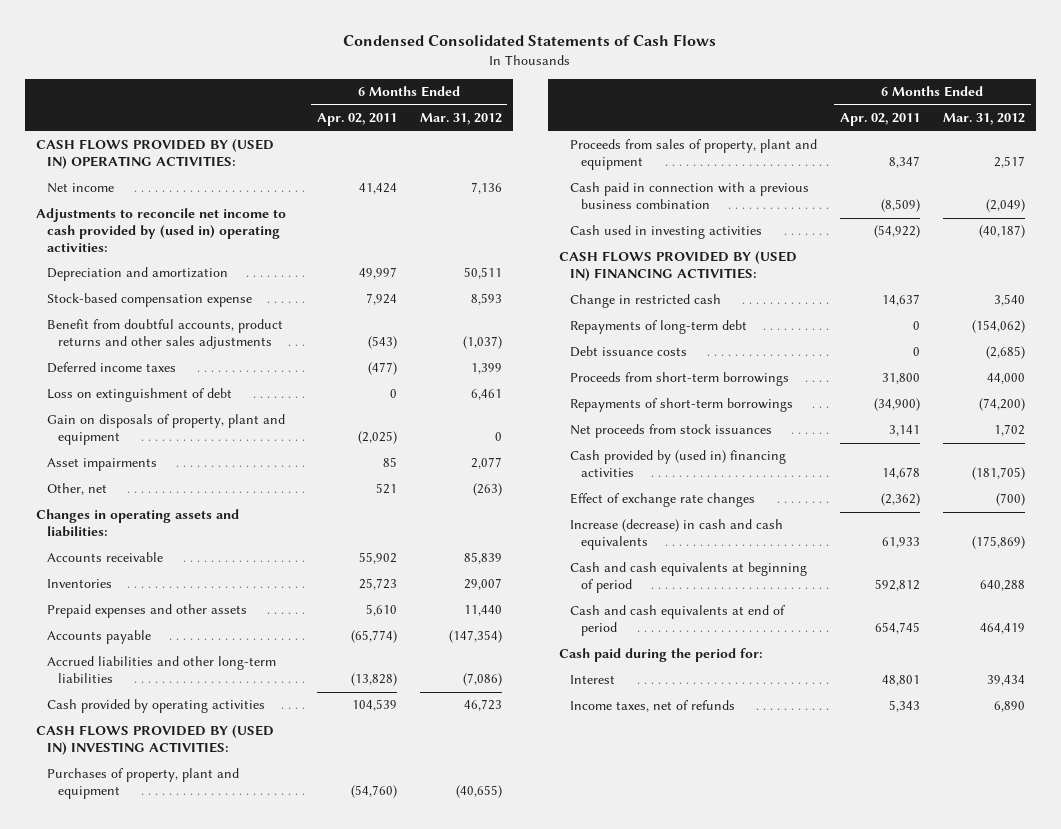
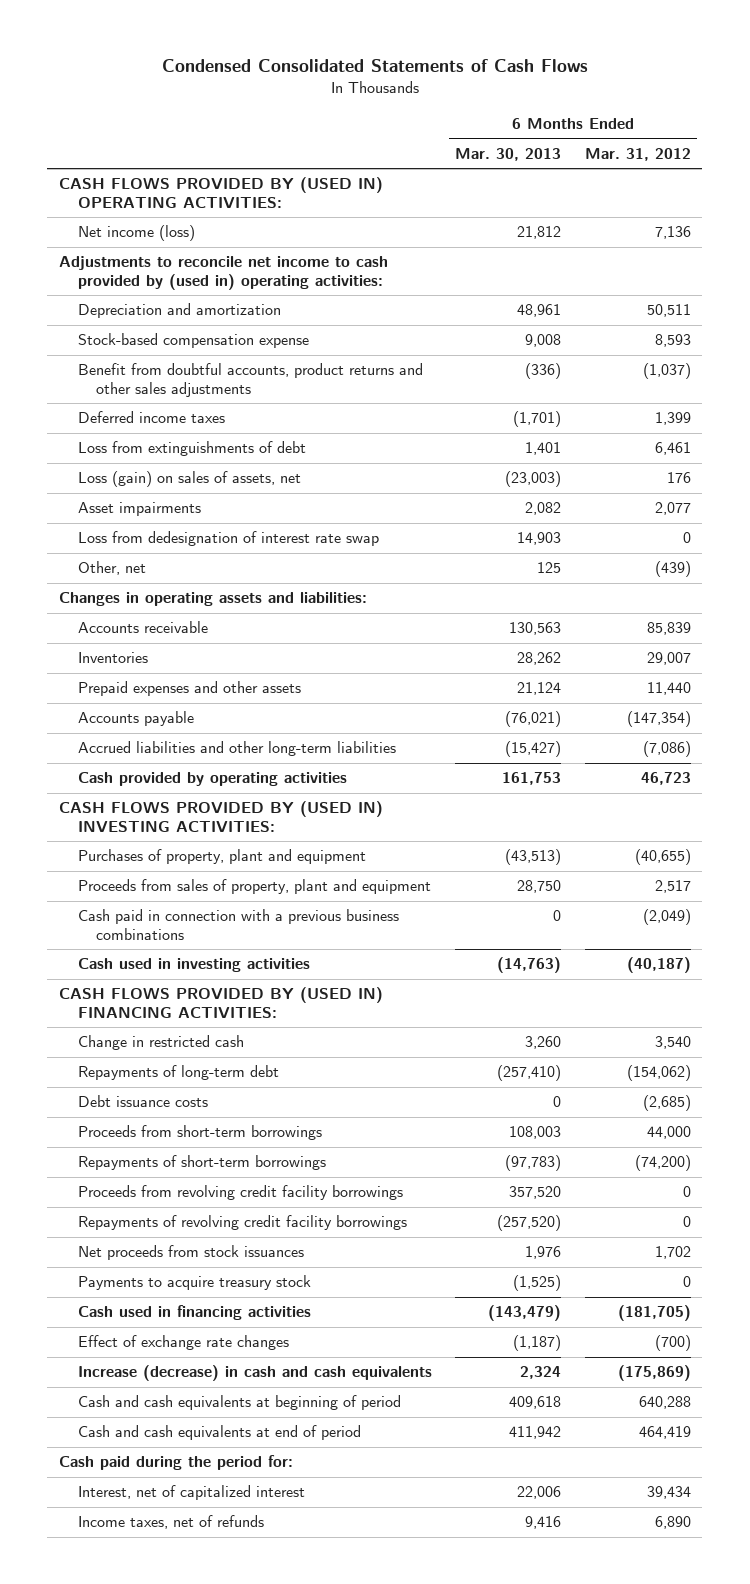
[316,113,397,127] Apr. 02, 2011 -> none
none -> [455,147,562,161] Mar. 30, 2013
[46,183,114,194] Net income -> [77,225,195,242] Net income (loss)
[46,414,285,446] Gain on disposals of property, plant and equipment -> none
[46,388,232,403] Loss on extinguishment of debt -> [77,441,306,457] Loss from extinguishments of debt
none -> [77,471,301,488] Loss (gain) on sales of assets, net
none -> [77,531,379,547] Loss from dedesignation of interest rate swap
[472,483,502,497] (263) -> [654,561,691,578] (439)
[570,182,810,210] Cash paid in connection with a previous business combination -> [77,909,399,940] Cash paid in connection with a previous business combinations
none -> [77,1185,403,1201] Proceeds from revolving credit facility borrowings
none -> [77,1215,407,1231] Repayments of revolving credit facility borrowings
none -> [77,1275,311,1291] Payments to acquire treasury stock
[570,450,787,478] Cash provided by (used in) financing activities -> [77,1305,311,1321] Cash used in financing activities
[570,675,616,685] Interest -> [77,1485,305,1501] Interest, net of capitalized interest

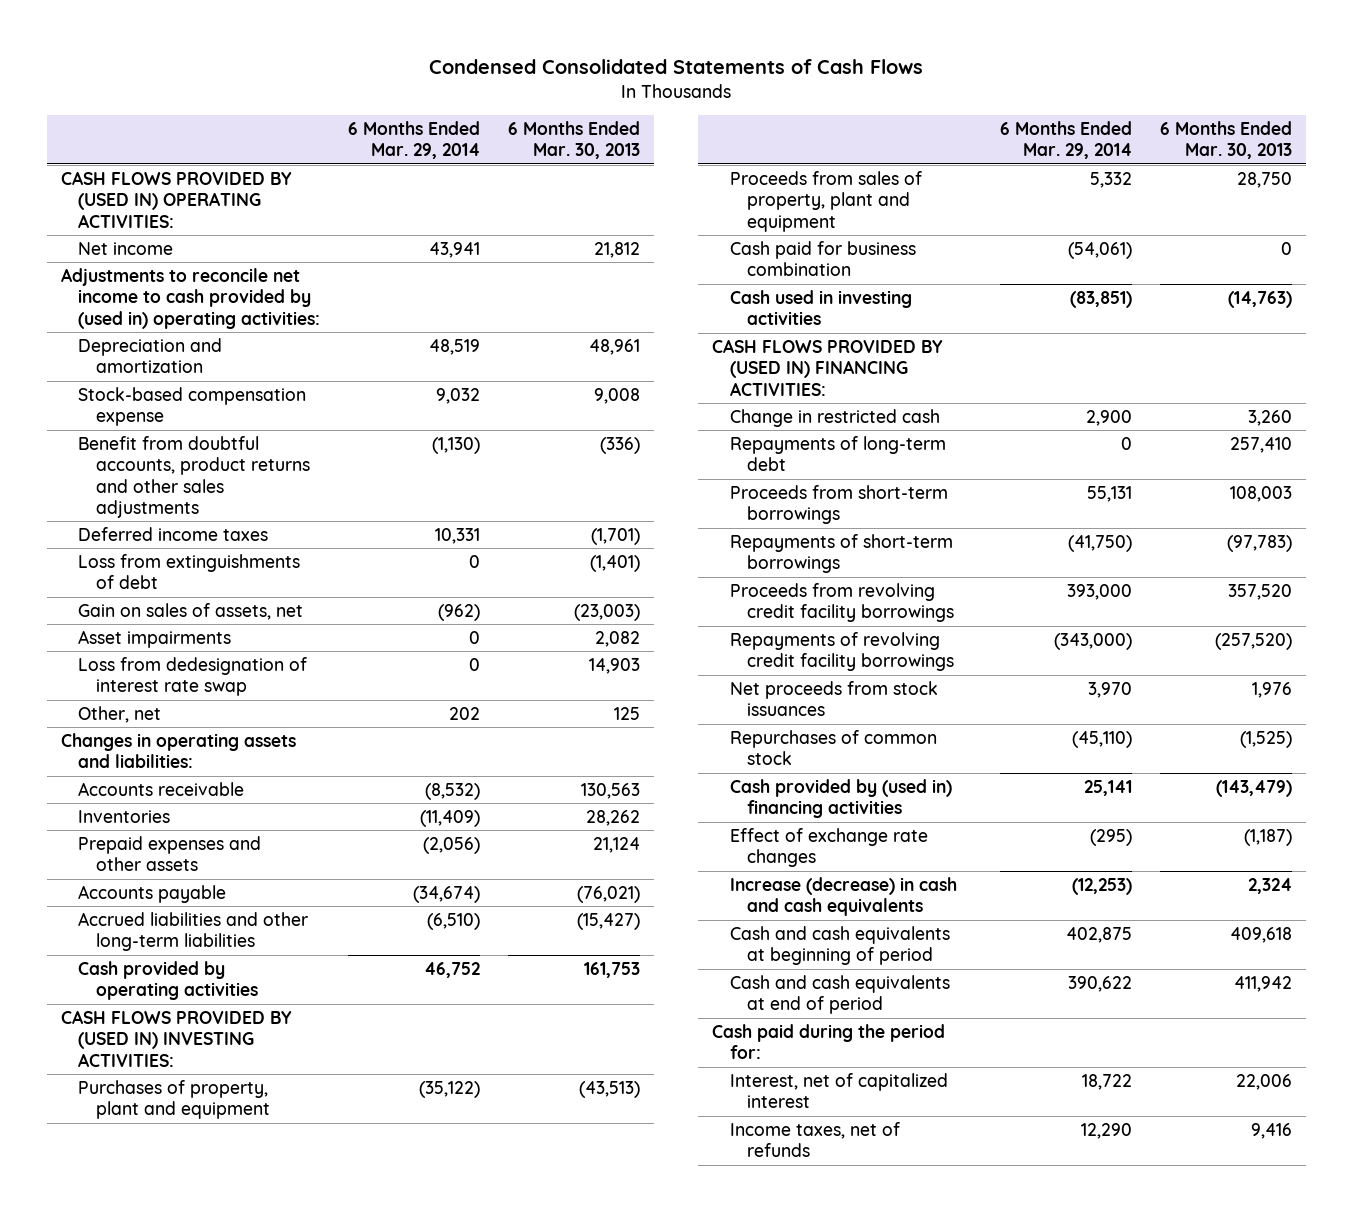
[584,147,691,161] Mar. 31, 2012 -> none
none -> [348,121,481,160] 6 Months Ended Mar. 29, 2014
[77,225,195,242] Net income (loss) -> [78,241,174,255] Net income
[525,442,562,456] 1,401 -> [590,554,641,572] (1,401)
[77,471,301,488] Loss (gain) on sales of assets, net -> [78,602,304,620] Gain on sales of assets, net
[77,909,399,940] Cash paid in connection with a previous business combinations -> none
none -> [729,240,916,277] Cash paid for business combination
[77,1095,208,1108] Debt issuance costs -> none
[497,1065,562,1082] (257,410) -> [1229,436,1292,453] 257,410
[77,1275,311,1291] Payments to acquire treasury stock -> [729,729,937,766] Repurchases of common stock
[77,1305,311,1321] Cash used in financing activities -> [729,778,952,819] Cash provided by (used in) financing activities

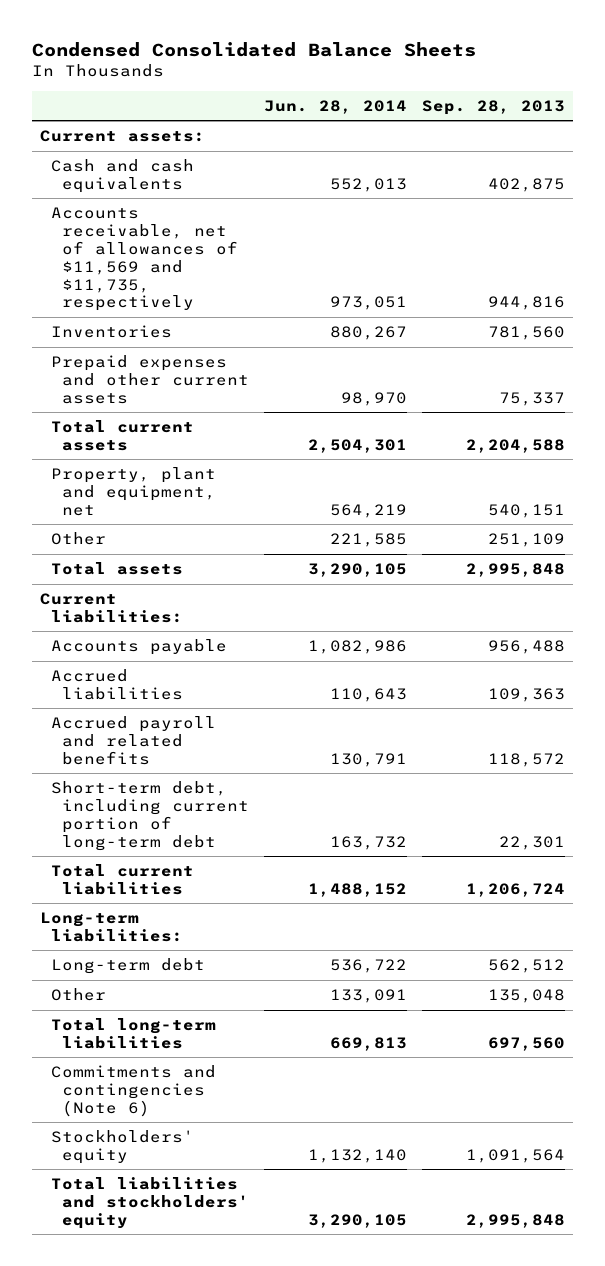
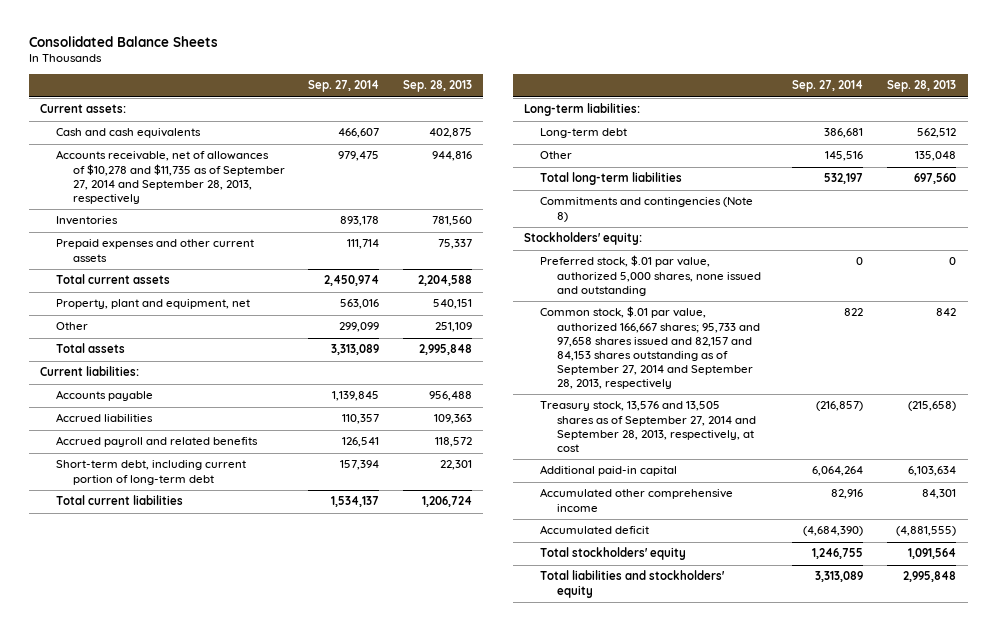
[32,41,477,57] Condensed Consolidated Balance Sheets -> [28,35,218,47] Consolidated Balance Sheets
[264,99,408,114] Jun. 28, 2014 -> none
none -> [308,80,380,93] Sep. 27, 2014
[50,207,239,312] Accounts receivable, net of allowances of $11,569 and $11,735, respectively -> [56,150,285,204] Accounts receivable, net of allowances of $10,278 and $11,735 as of September 27, 2014 and September 28, 2013, respectively
[50,1065,216,1117] Commitments and contingencies (Note 6) -> [540,197,754,222] Commitments and contingencies (Note 8)
none -> [524,232,643,246] Stockholders' equity:
none -> [540,255,761,296] Preferred stock, $.01 par value, authorized 5,000 shares, none issued and outstanding
none -> [540,306,760,389] Common stock, $.01 par value, authorized 166,667 shares; 95,733 and 97,658 shares issued and 82,157 and 84,153 shares outstanding as of September 27, 2014 and September 28, 2013, respectively
none -> [540,401,756,452] Treasury stock, 13,576 and 13,505 shares as of September 27, 2014 and September 28, 2013, respectively, at cost
none -> [540,465,678,477] Additional paid-in capital
none -> [540,488,734,512] Accumulated other comprehensive income
none -> [540,525,650,535] Accumulated deficit
[50,1130,194,1164] Stockholders' equity -> [540,547,687,561] Total stockholders' equity

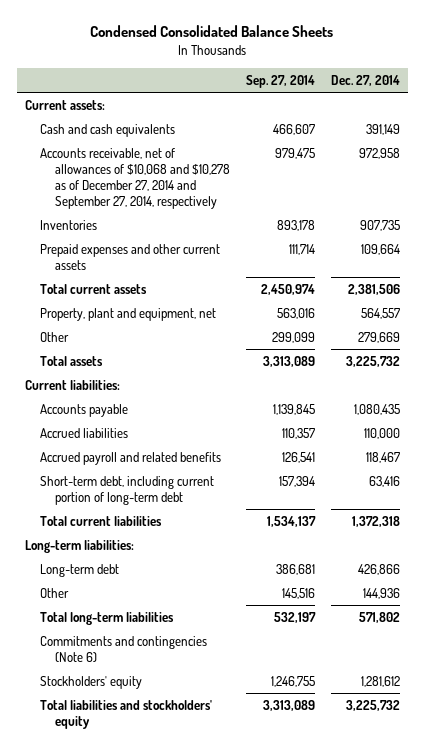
[28,35,218,47] Consolidated Balance Sheets -> [90,25,334,38] Condensed Consolidated Balance Sheets
[402,80,472,93] Sep. 28, 2013 -> none
none -> [331,75,401,87] Dec. 27, 2014
[56,150,285,204] Accounts receivable, net of allowances of $10,278 and $11,735 as of September 27, 2014 and September 28, 2013, respectively -> [39,147,230,209] Accounts receivable, net of allowances of $10,068 and $10,278 as of December 27, 2014 and September 27, 2014, respectively
[524,232,643,246] Stockholders' equity: -> none
[540,255,761,296] Preferred stock, $.01 par value, authorized 5,000 shares, none issued and outstanding -> none
[540,306,760,389] Common stock, $.01 par value, authorized 166,667 shares; 95,733 and 97,658 shares issued and 82,157 and 84,153 shares outstanding as of September 27, 2014 and September 28, 2013, respectively -> none
[540,401,756,452] Treasury stock, 13,576 and 13,505 shares as of September 27, 2014 and September 28, 2013, respectively, at cost -> none
[540,465,678,477] Additional paid-in capital -> none
[540,488,734,512] Accumulated other comprehensive income -> none
[540,525,650,535] Accumulated deficit -> none
[540,197,754,222] Commitments and contingencies (Note 8) -> [39,635,207,662] Commitments and contingencies (Note 6)
[540,547,687,561] Total stockholders' equity -> [39,675,142,689] Stockholders' equity

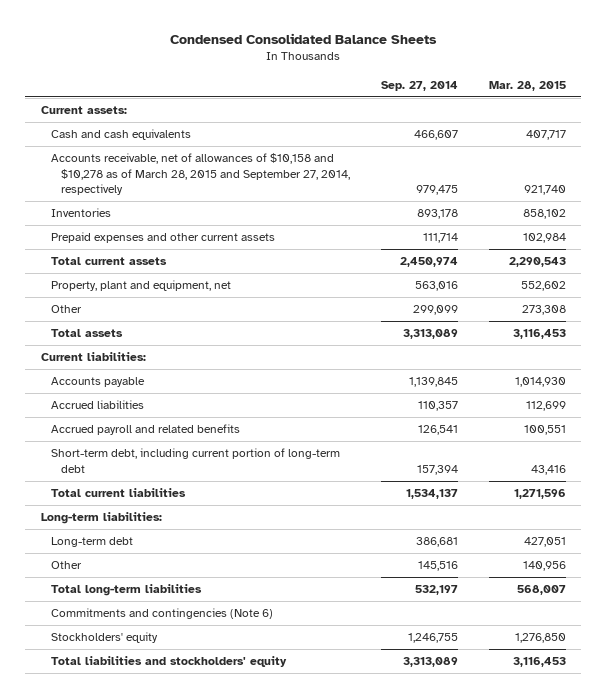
[331,75,401,87] Dec. 27, 2014 -> none
none -> [488,80,566,91] Mar. 28, 2015
[39,147,230,209] Accounts receivable, net of allowances of $10,068 and $10,278 as of December 27, 2014 and September 27, 2014, respectively -> [50,153,351,196] Accounts receivable, net of allowances of $10,158 and $10,278 as of March 28, 2015 and September 27, 2014, respectively

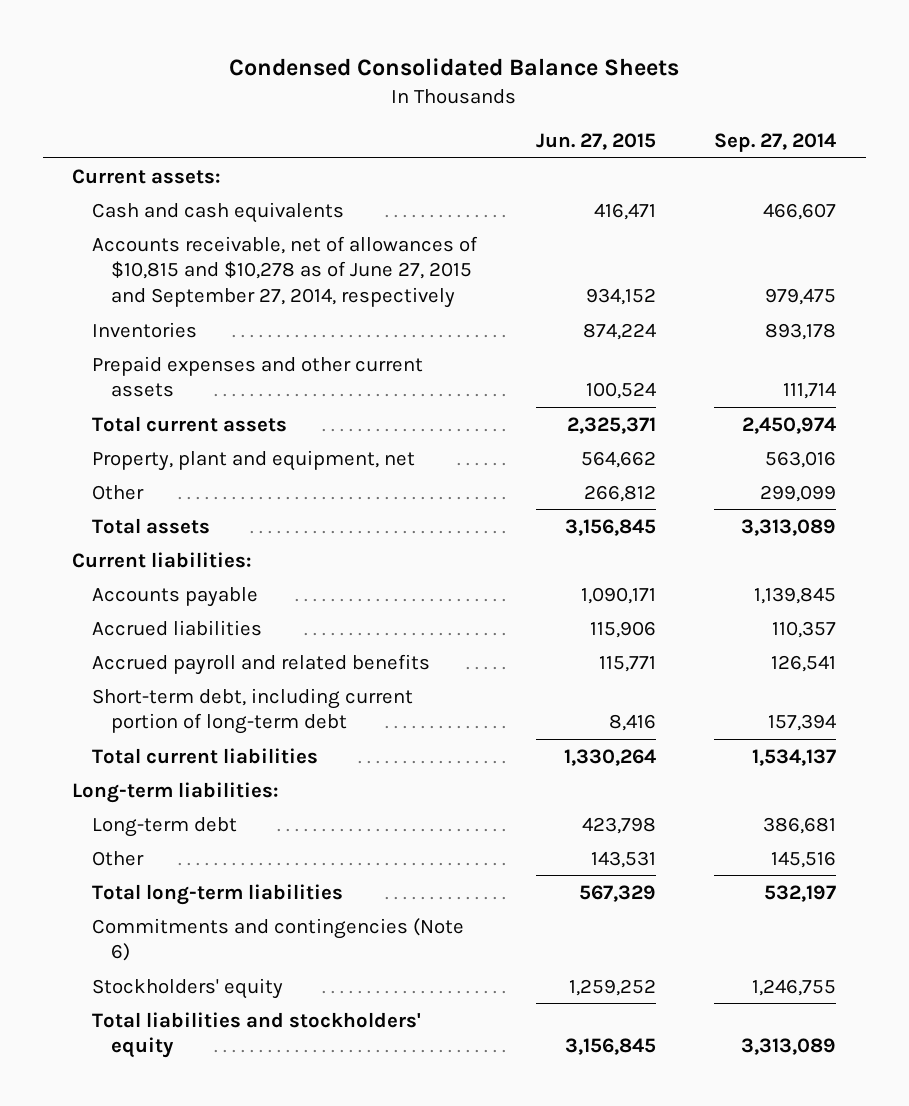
[488,80,566,91] Mar. 28, 2015 -> none
none -> [535,132,656,150] Jun. 27, 2015
[50,153,351,196] Accounts receivable, net of allowances of $10,158 and $10,278 as of March 28, 2015 and September 27, 2014, respectively -> [91,235,478,309] Accounts receivable, net of allowances of $10,815 and $10,278 as of June 27, 2015 and September 27, 2014, respectively

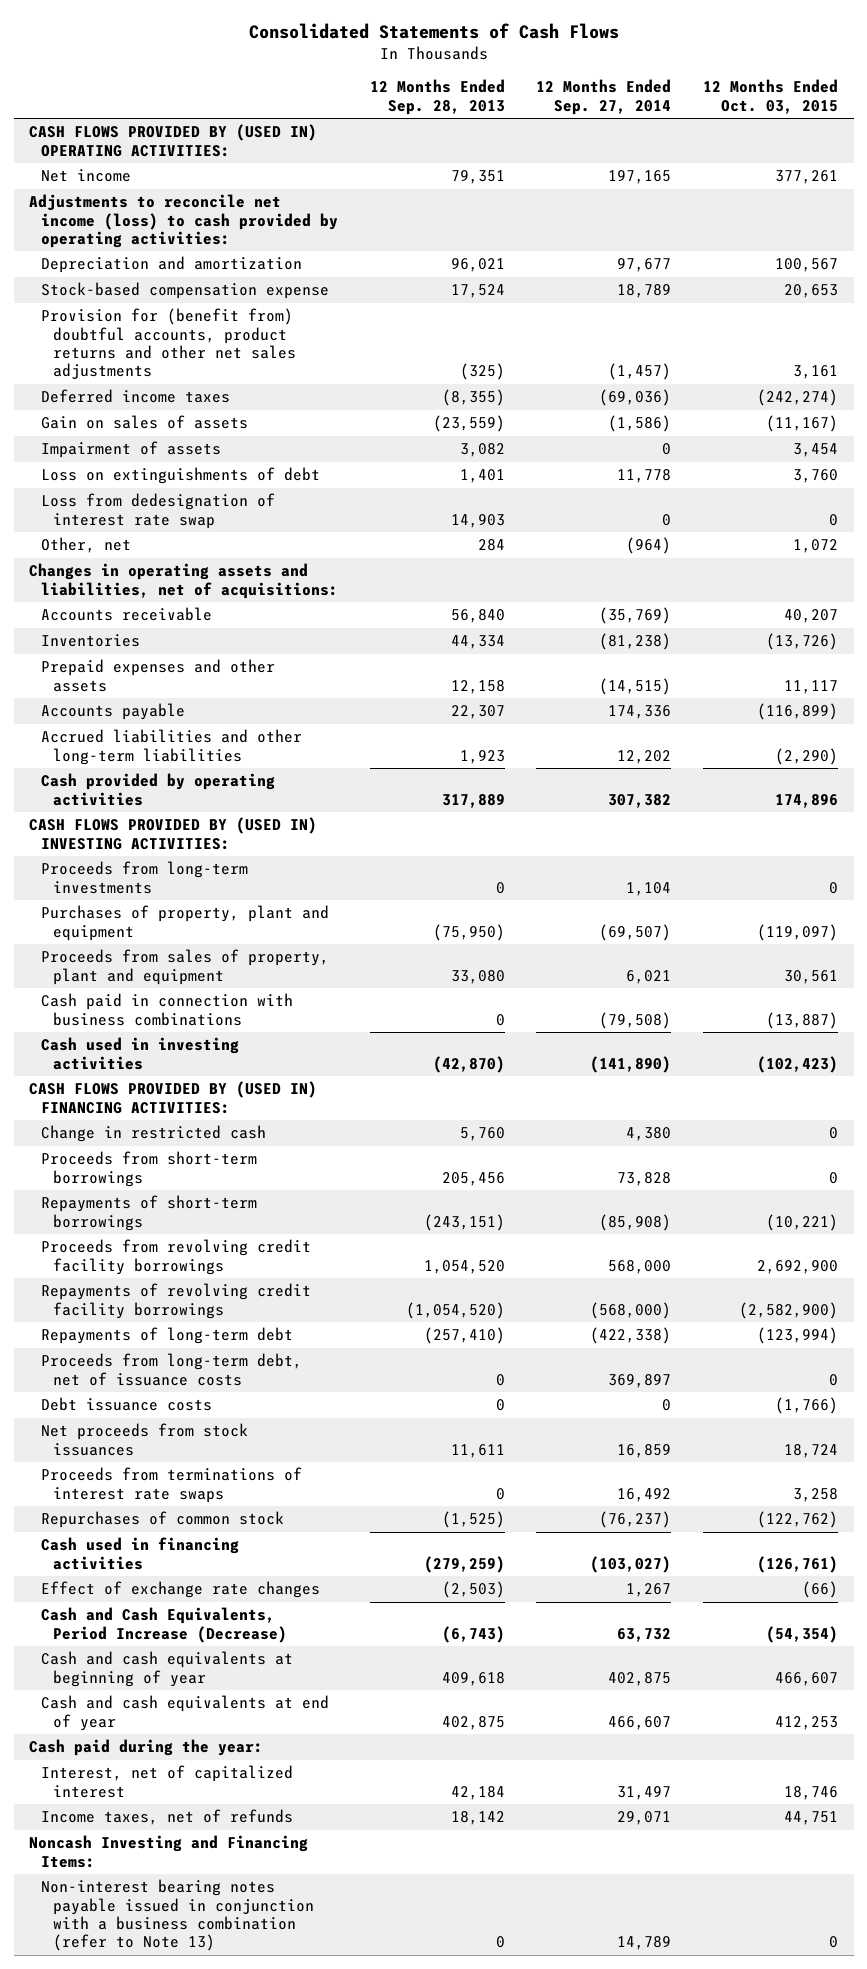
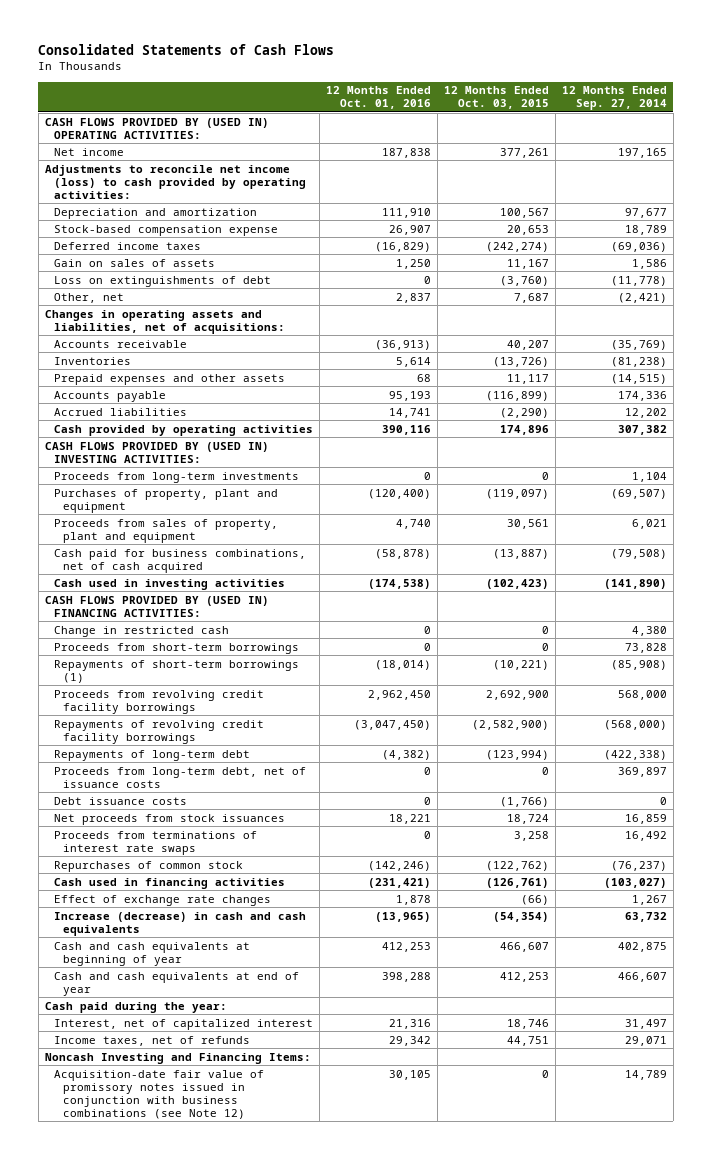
[369,79,505,115] 12 Months Ended Sep. 28, 2013 -> none
none -> [325,86,431,110] 12 Months Ended Oct. 01, 2016
[41,308,296,380] Provision for (benefit from) doubtful accounts, product returns and other net sales adjustments -> none
[41,441,222,459] Impairment of assets -> none
[41,493,276,529] Loss from dedesignation of interest rate swap -> none
[608,415,672,433] (1,586) -> [631,258,667,269] 1,586
[765,415,838,433] (11,167) -> [506,258,549,269] 11,167
[617,469,672,484] 11,778 -> [610,275,667,286] (11,778)
[792,469,838,484] 3,760 -> [499,275,549,286] (3,760)
[626,537,672,555] (964) -> [617,292,667,303] (2,421)
[792,539,838,554] 1,072 -> [513,292,549,303] 7,687
[41,729,303,765] Accrued liabilities and other long-term liabilities -> [53,407,187,416] Accrued liabilities
[41,993,294,1026] Cash paid in connection with business combinations -> [53,548,306,573] Cash paid for business combinations, net of cash acquired
[41,1195,258,1231] Repayments of short-term borrowings -> [53,659,299,683] Repayments of short-term borrowings (1)
[41,1607,287,1643] Cash and Cash Equivalents, Period Increase (Decrease) -> [53,911,306,936] Increase (decrease) in cash and cash equivalents
[41,1879,314,1952] Non-interest bearing notes payable issued in conjunction with a business combination (refer to Note 13) -> [53,1069,264,1119] Acquisition-date fair value of promissory notes issued in conjunction with business combinations (see Note 12)

